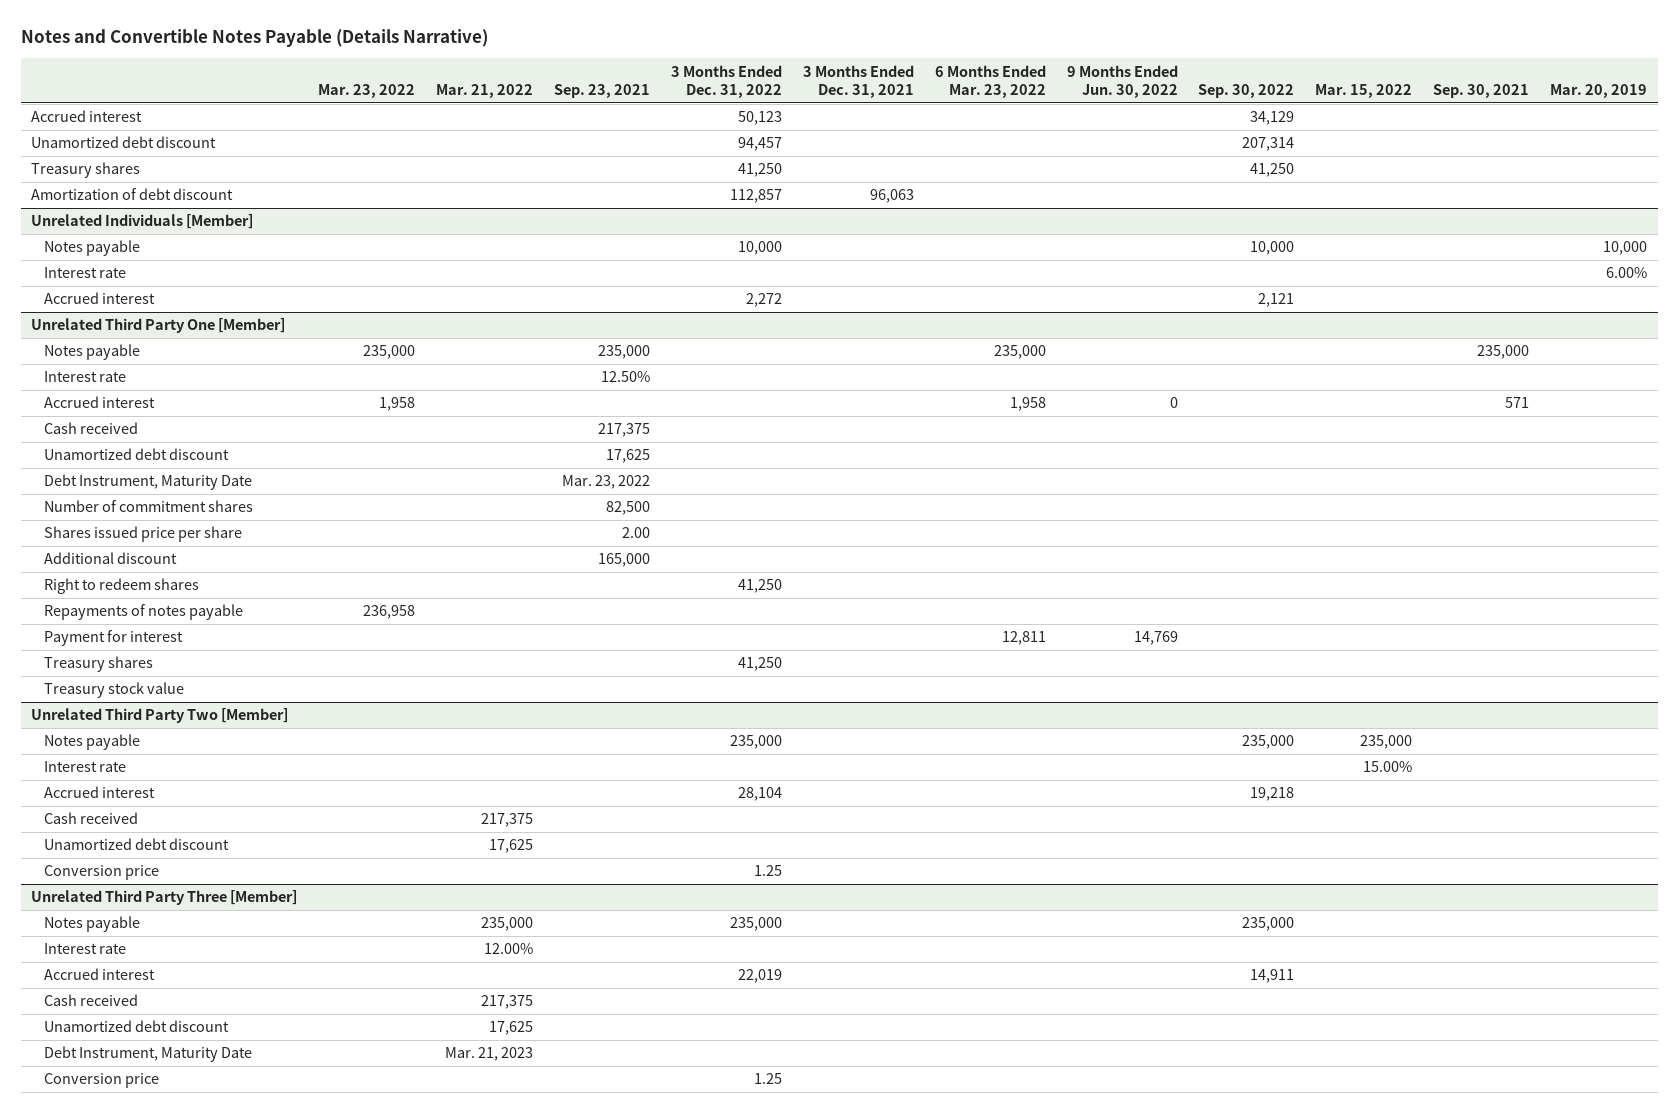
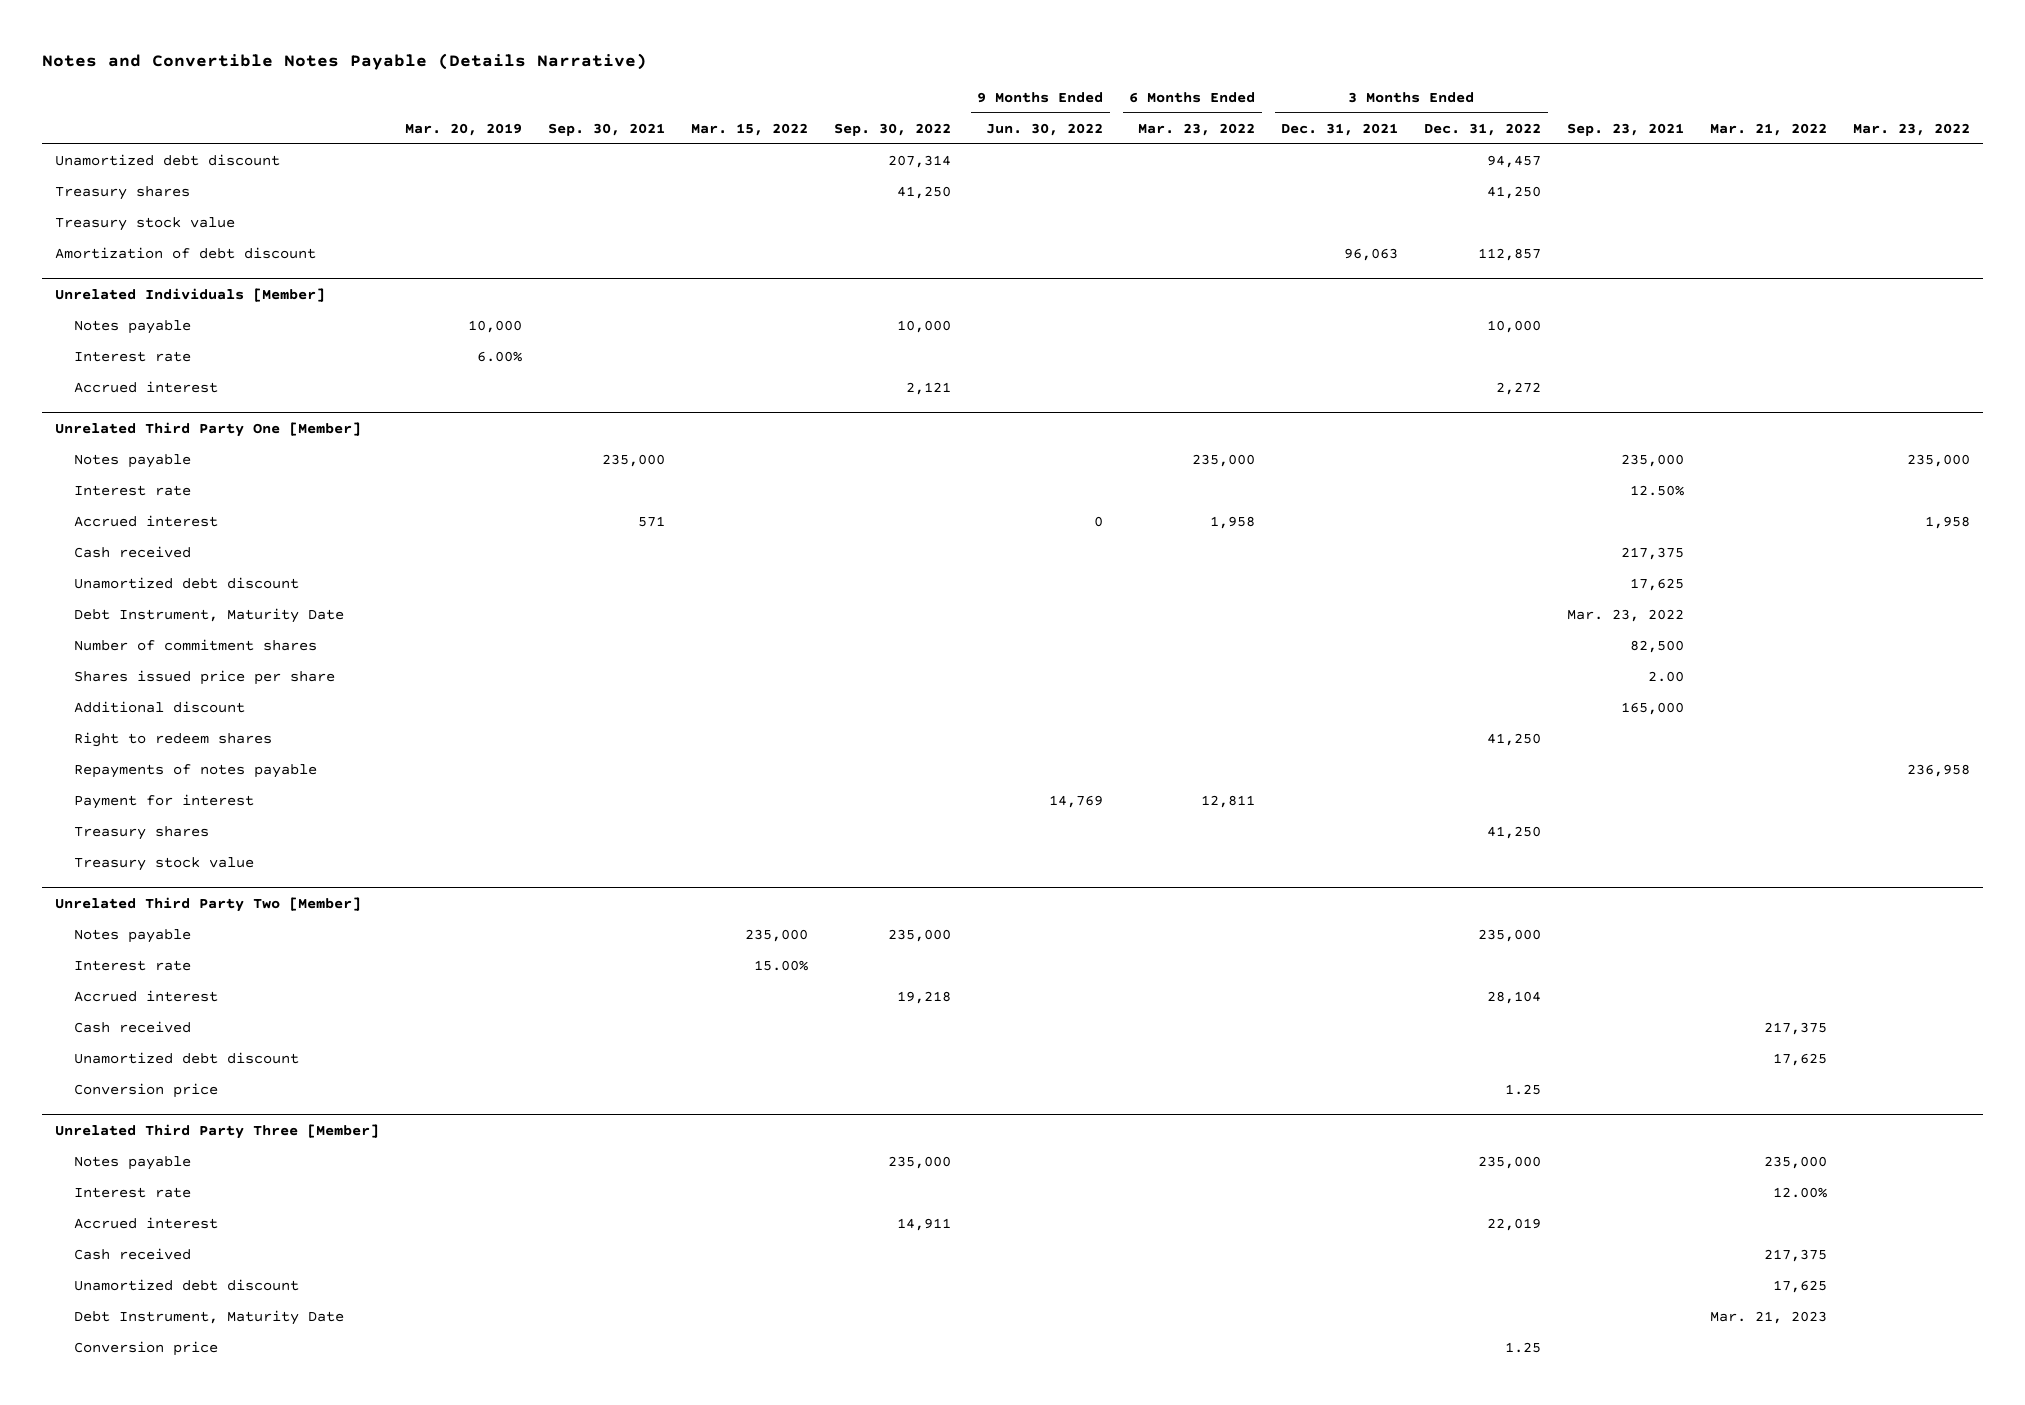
[31,110,143,123] Accrued interest -> none
none -> [55,217,236,232] Treasury stock value

